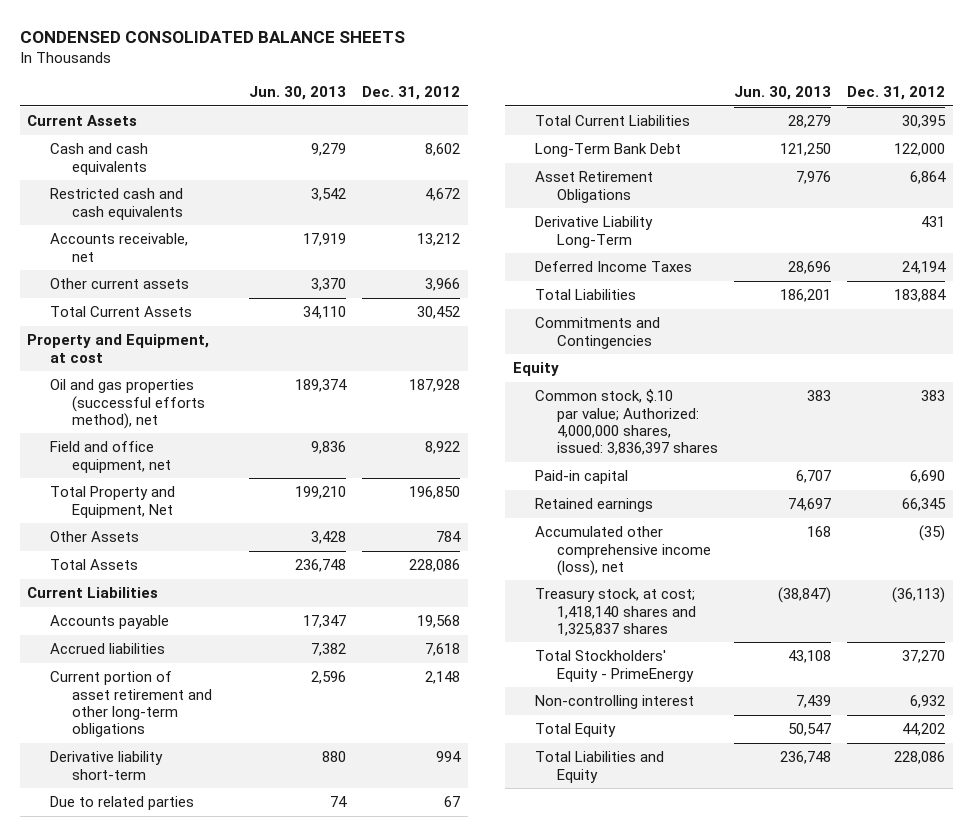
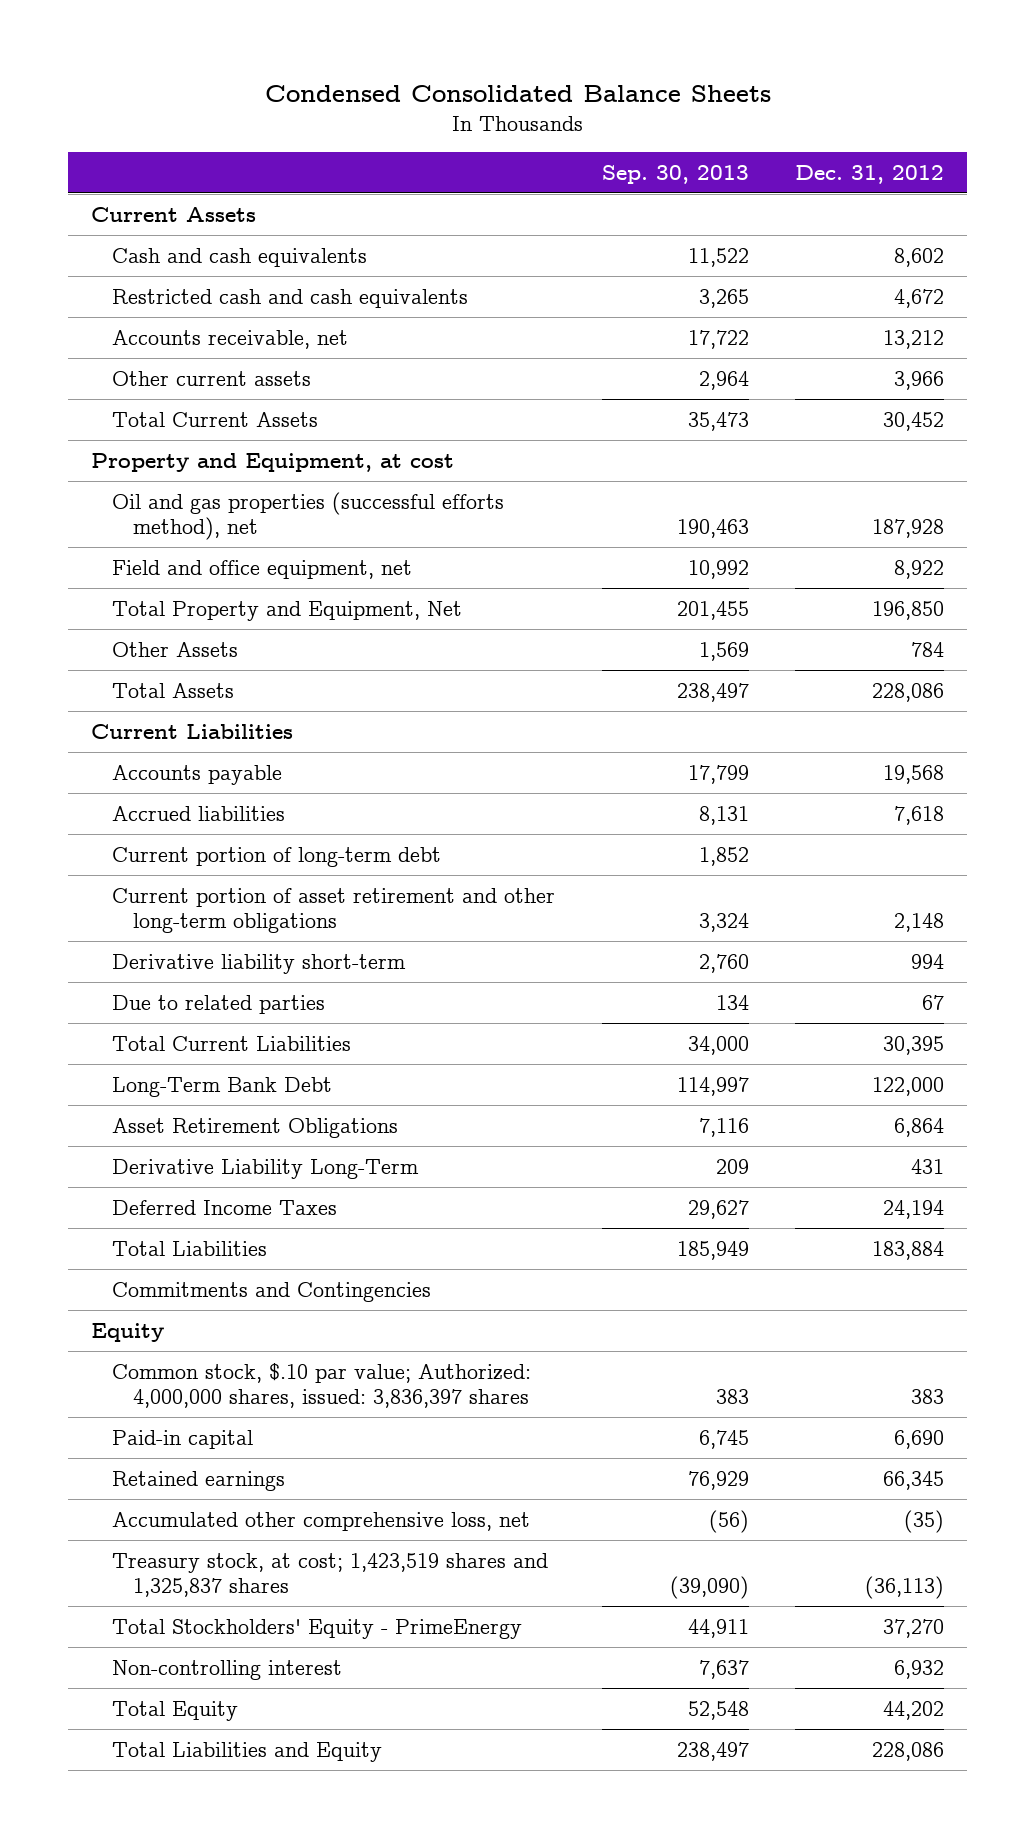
[19,30,405,43] CONDENSED CONSOLIDATED BALANCE SHEETS -> [264,84,771,102] Condensed Consolidated Balance Sheets
[248,86,346,101] Jun. 30, 2013 -> none
none -> [601,164,749,184] Sep. 30, 2013
none -> [112,846,442,867] Current portion of long-term debt
[535,526,712,576] Accumulated other comprehensive income (loss), net -> [112,1511,531,1531] Accumulated other comprehensive loss, net
[535,588,697,636] Treasury stock, at cost; 1,418,140 shares and 1,325,837 shares -> [112,1552,549,1598] Treasury stock, at cost; 1,423,519 shares and 1,325,837 shares

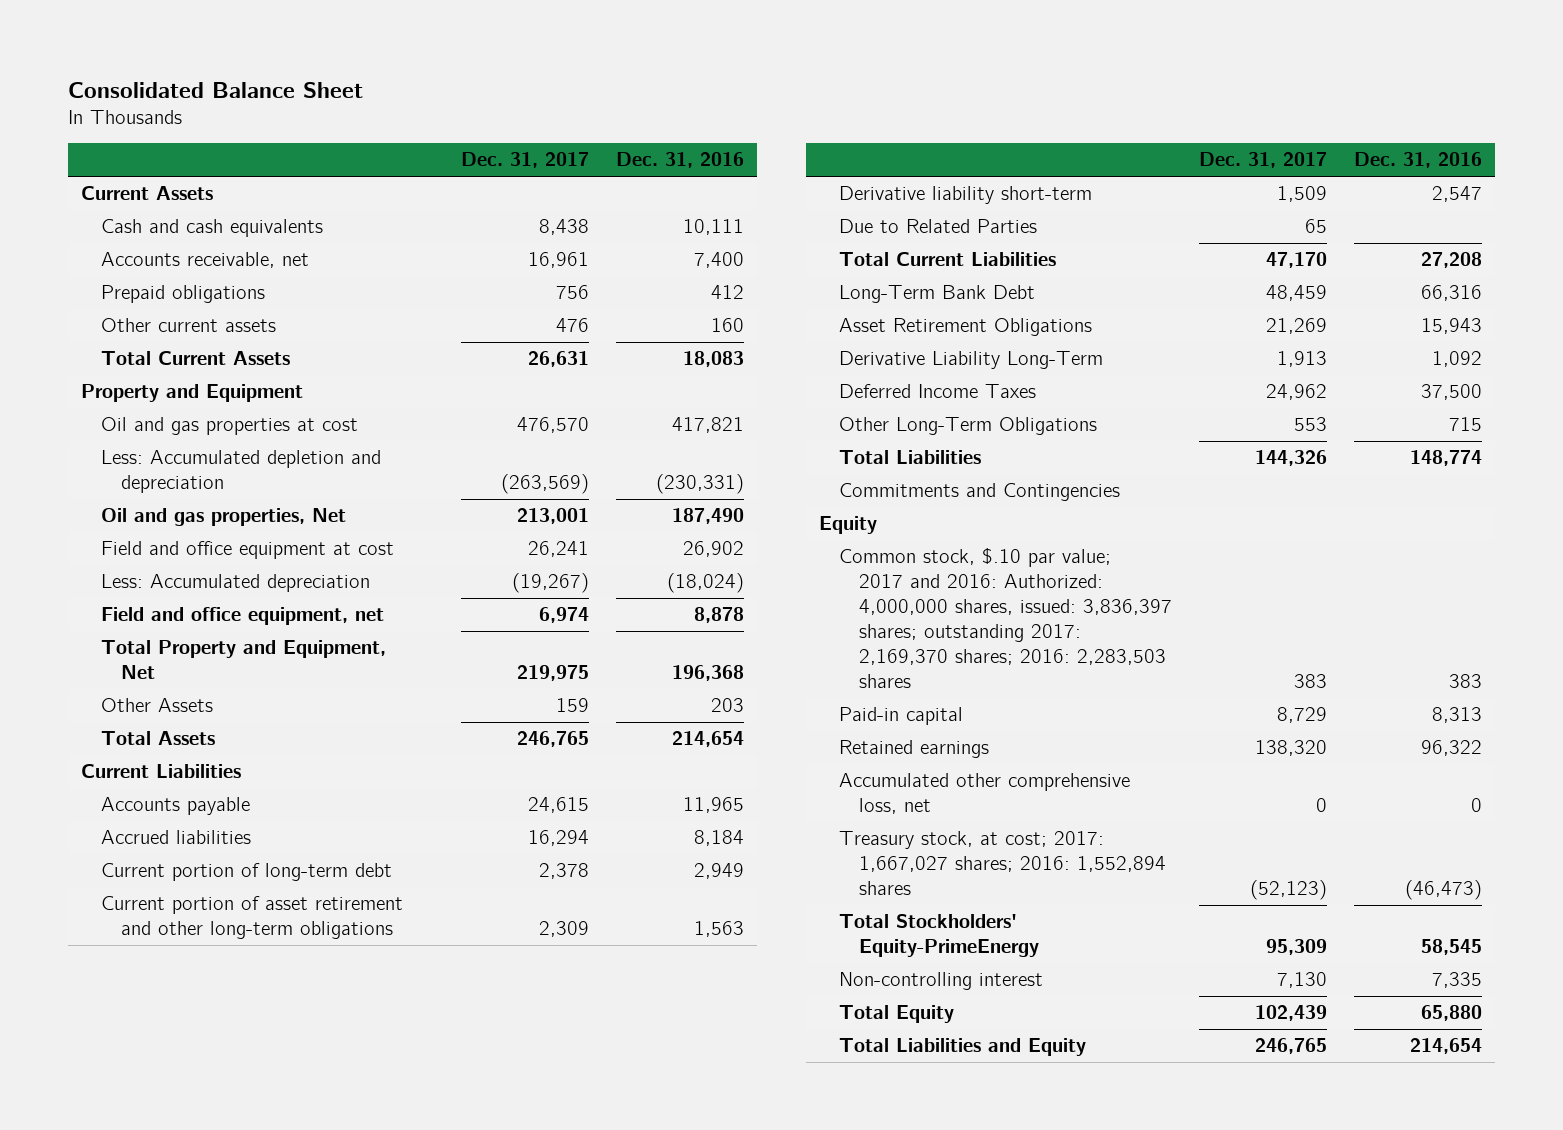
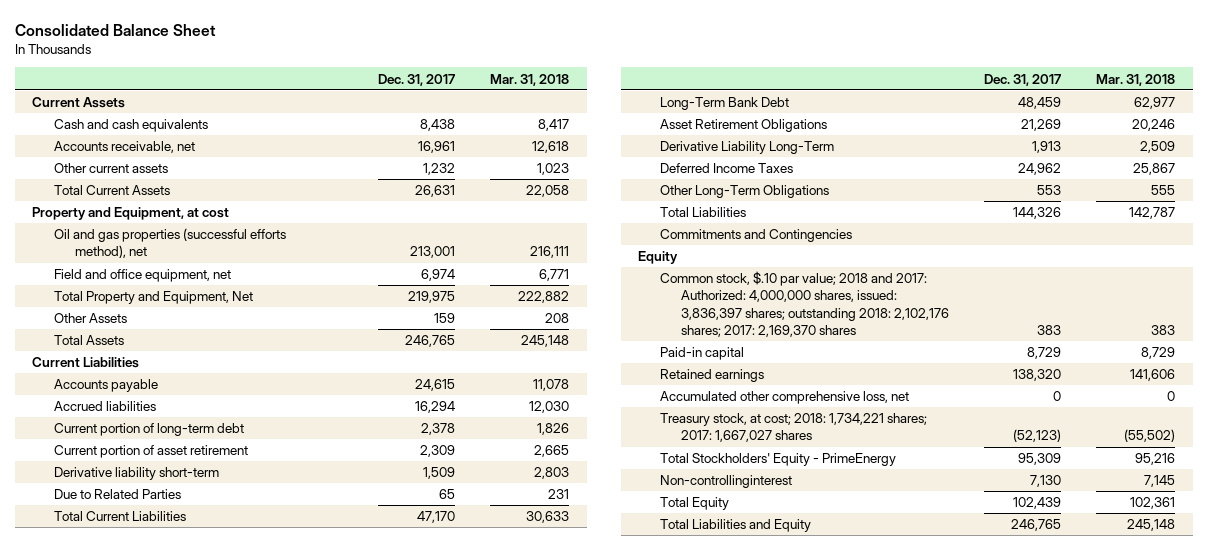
[615,152,744,169] Dec. 31, 2016 -> none
none -> [490,73,570,86] Mar. 31, 2018
[101,285,266,304] Prepaid obligations -> none
[555,318,589,333] 476 -> [423,163,456,176] 1,232
[101,417,359,436] Oil and gas properties at cost -> none
[101,450,382,494] Less: Accumulated depletion and depreciation -> none
[101,541,395,560] Field and office equipment at cost -> none
[101,574,371,593] Less: Accumulated depreciation -> none
[81,384,304,403] Property and Equipment -> [32,207,230,221] Property and Equipment, at cost
[101,508,347,527] Oil and gas properties, Net -> [53,228,286,259] Oil and gas properties (successful efforts method), net
[101,896,404,940] Current portion of asset retirement and other long-term obligations -> [53,445,248,459] Current portion of asset retirement
[839,548,1172,688] Common stock, $.10 par value; 2017 and 2016: Authorized: 4,000,000 shares, issued: 3,836,397 shares; outstanding 2017: 2,169,370 shares; 2016: 2,283,503 shares -> [659,271,949,337] Common stock, $.10 par value; 2018 and 2017: Authorized: 4,000,000 shares, issued: 3,836,397 shares; outstanding 2018: 2,102,176 shares; 2017: 2,169,370 shares
[839,831,1166,896] Treasury stock, at cost; 2017: 1,667,027 shares; 2016: 1,552,894 shares -> [659,413,927,443] Treasury stock, at cost; 2018: 1,734,221 shares; 2017: 1,667,027 shares
[839,914,1039,958] Total Stockholders' Equity-PrimeEnergy -> [659,453,896,467] Total Stockholders' Equity - PrimeEnergy
[839,972,1044,991] Non-controlling interest -> [659,475,792,489] Non-controllinginterest

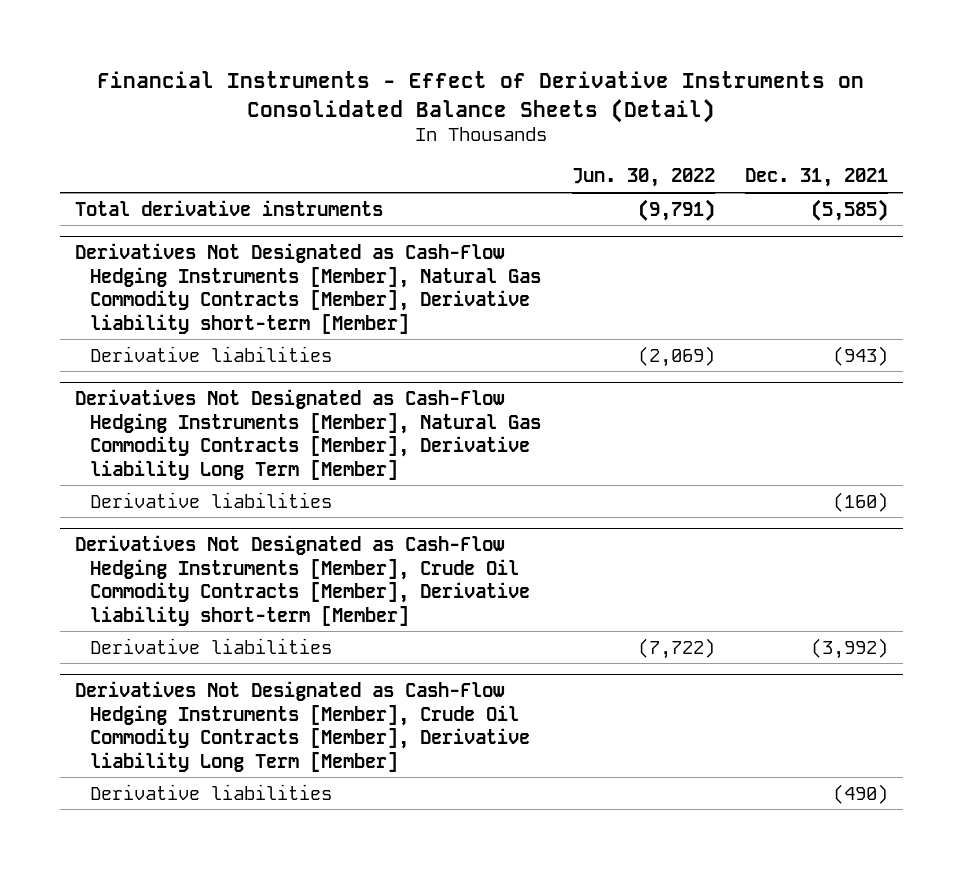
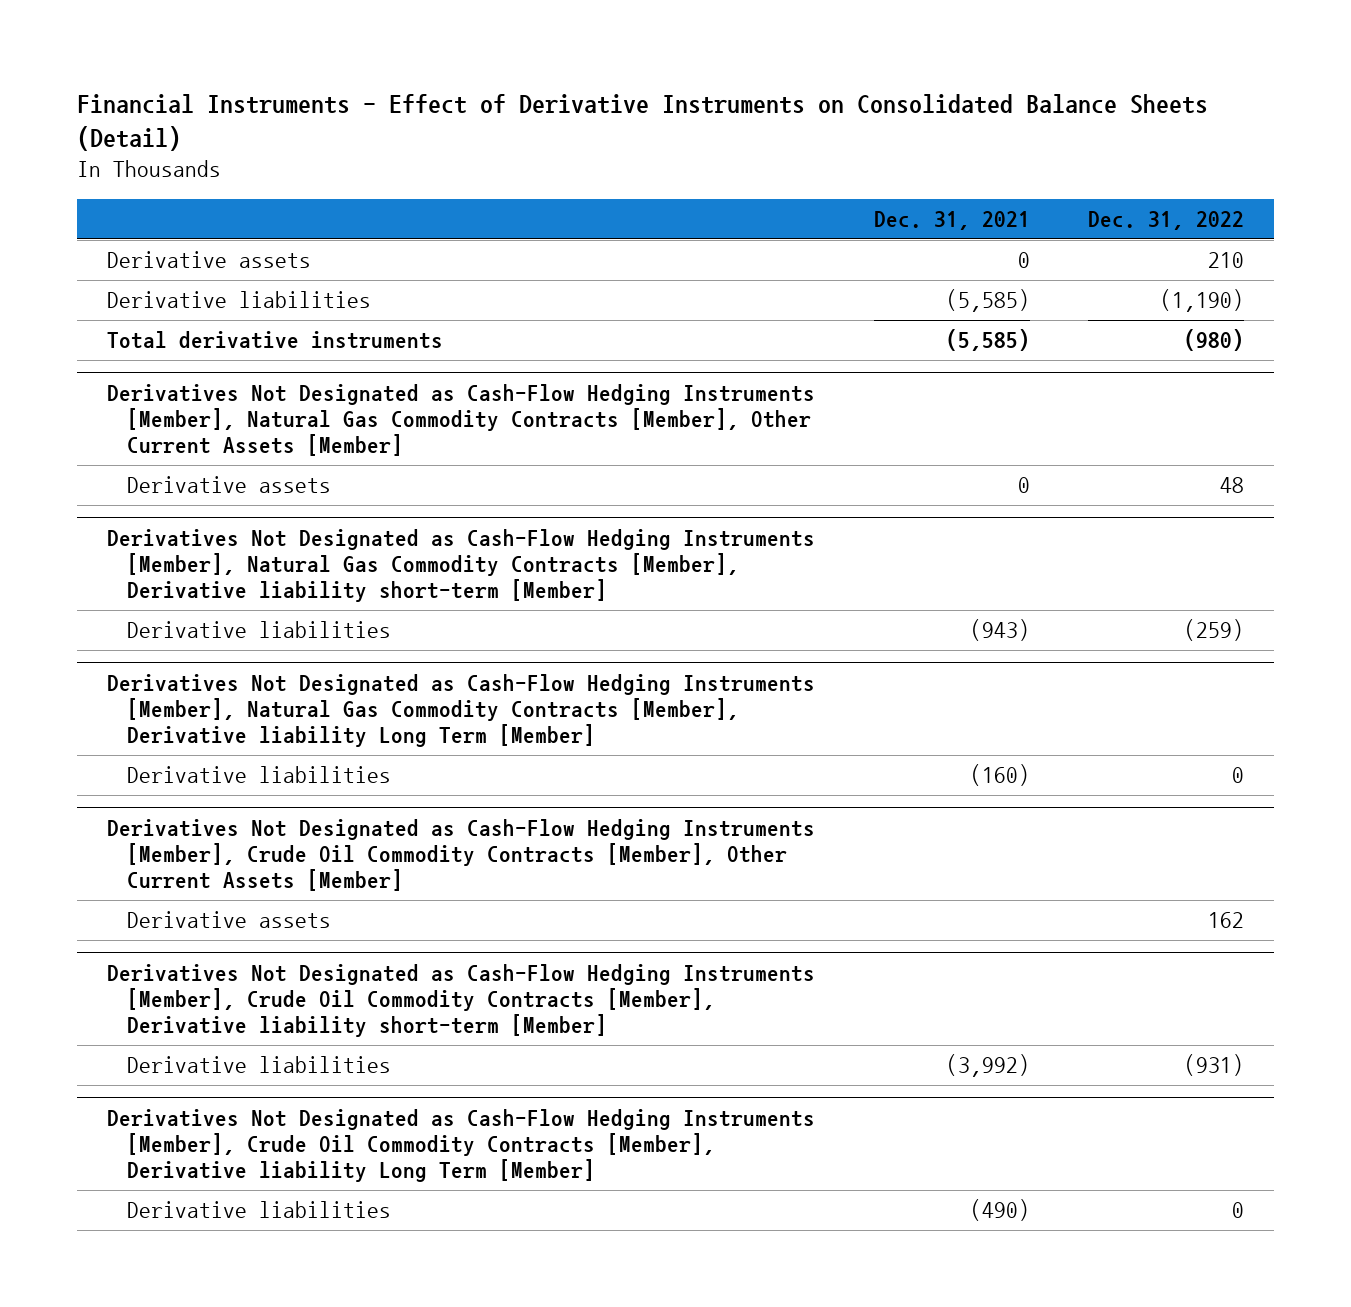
[571,168,715,188] Jun. 30, 2022 -> none
none -> [1088,210,1245,230] Dec. 31, 2022
none -> [106,251,311,269] Derivative assets
none -> [106,291,371,309] Derivative liabilities
none -> [106,384,815,456] Derivatives Not Designated as Cash-Flow Hedging Instruments [Member], Natural Gas Commodity Contracts [Member], Other Current Assets [Member]
none -> [126,476,331,494] Derivative assets
none -> [106,819,815,891] Derivatives Not Designated as Cash-Flow Hedging Instruments [Member], Crude Oil Commodity Contracts [Member], Other Current Assets [Member]
none -> [126,911,331,929] Derivative assets

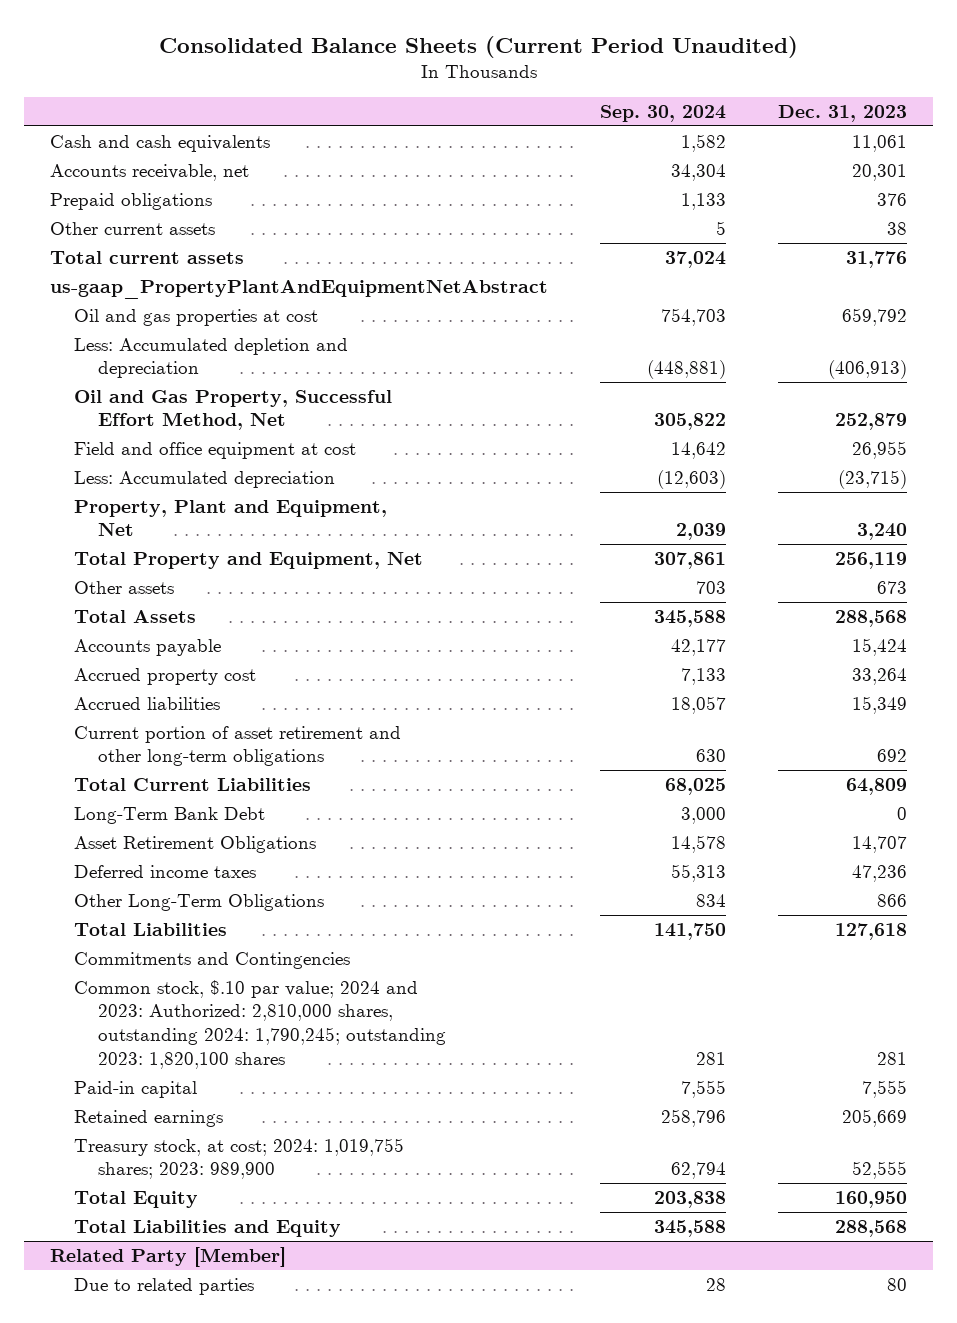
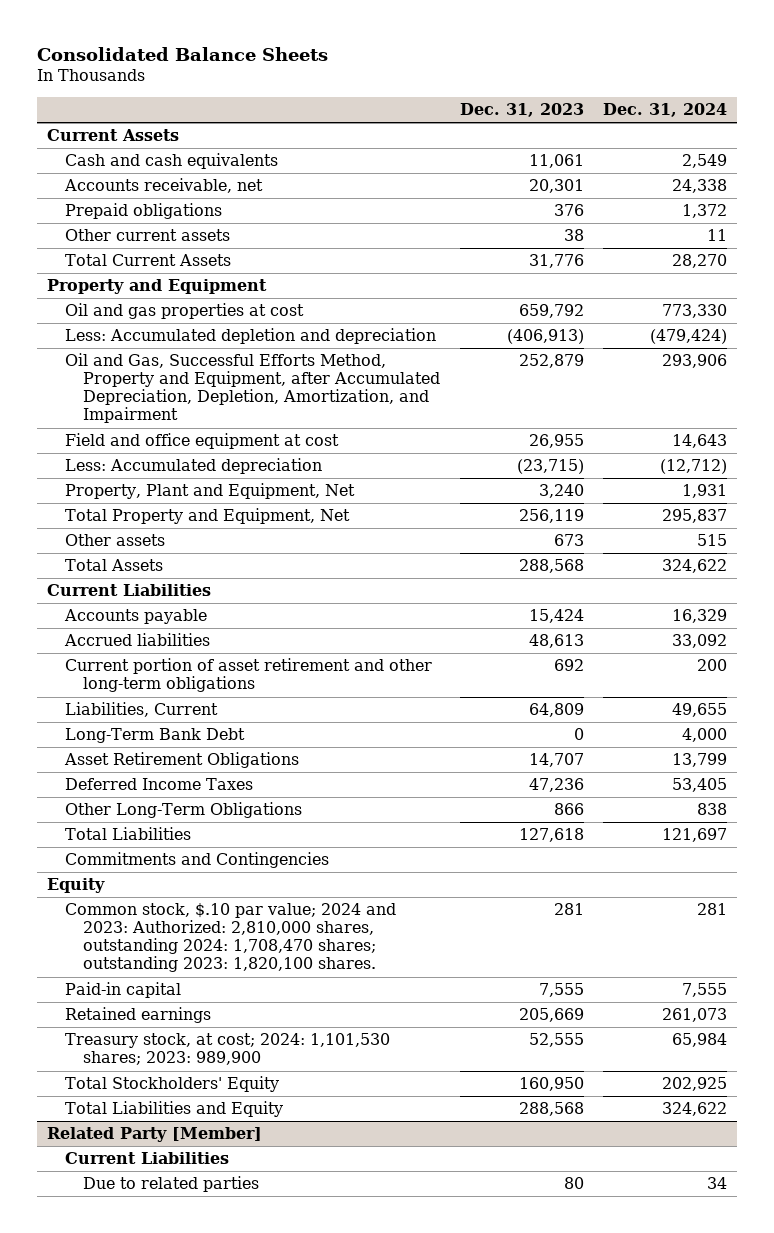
[158,36,798,59] Consolidated Balance Sheets (Current Period Unaudited) -> [37,46,329,61] Consolidated Balance Sheets
[600,104,727,122] Sep. 30, 2024 -> none
none -> [603,103,728,118] Dec. 31, 2024
none -> [47,129,180,142] Current Assets
[50,250,245,264] Total current assets -> [64,254,231,267] Total Current Assets
[50,279,549,299] us-gaap_PropertyPlantAndEquipmentNetAbstract -> [47,279,268,295] Property and Equipment
[73,389,392,431] Oil and Gas Property, Successful Effort Method, Net -> [64,353,440,424] Oil and Gas, Successful Efforts Method, Property and Equipment, after Accumulated Depreciation, Depletion, Amortization, and Impairment
none -> [47,584,212,597] Current Liabilities
[73,667,256,685] Accrued property cost -> none
[851,695,907,714] 15,349 -> [528,634,584,649] 48,613
[73,777,311,791] Total Current Liabilities -> [64,702,218,718] Liabilities, Current
[73,864,256,878] Deferred income taxes -> [64,778,253,791] Deferred Income Taxes
none -> [47,878,106,894] Equity
[73,979,446,1069] Common stock, $.10 par value; 2024 and 2023: Authorized: 2,810,000 shares, outstanding 2024: 1,790,245; outstanding 2023: 1,820,100 shares -> [64,903,396,973] Common stock, $.10 par value; 2024 and 2023: Authorized: 2,810,000 shares, outstanding 2024: 1,708,470 shares; outstanding 2023: 1,820,100 shares.
[73,1137,404,1180] Treasury stock, at cost; 2024: 1,019,755 shares; 2023: 989,900 -> [64,1033,390,1066] Treasury stock, at cost; 2024: 1,101,530 shares; 2023: 989,900
[73,1190,198,1208] Total Equity -> [64,1076,279,1093] Total Stockholders' Equity
none -> [64,1152,229,1165] Current Liabilities

